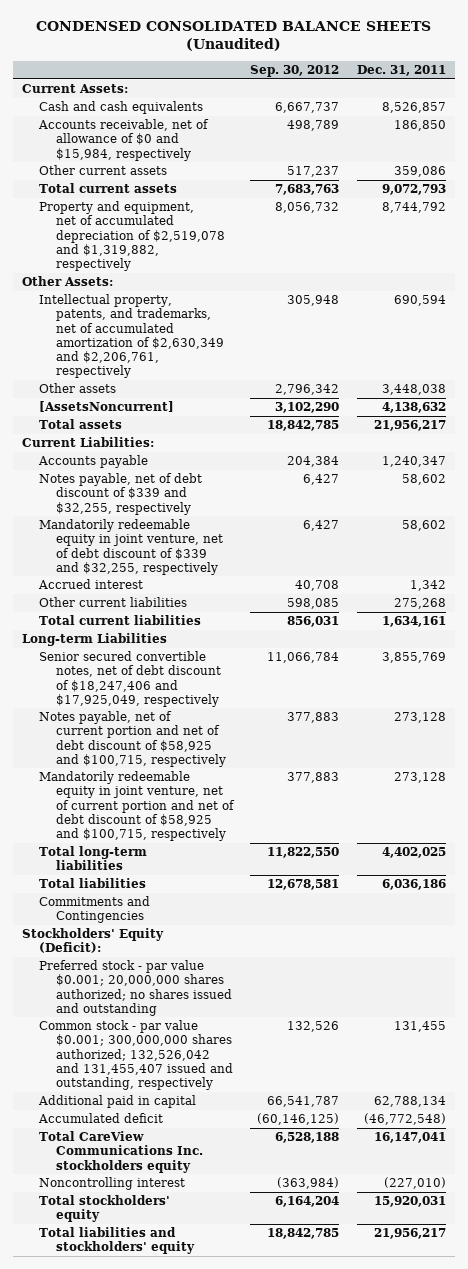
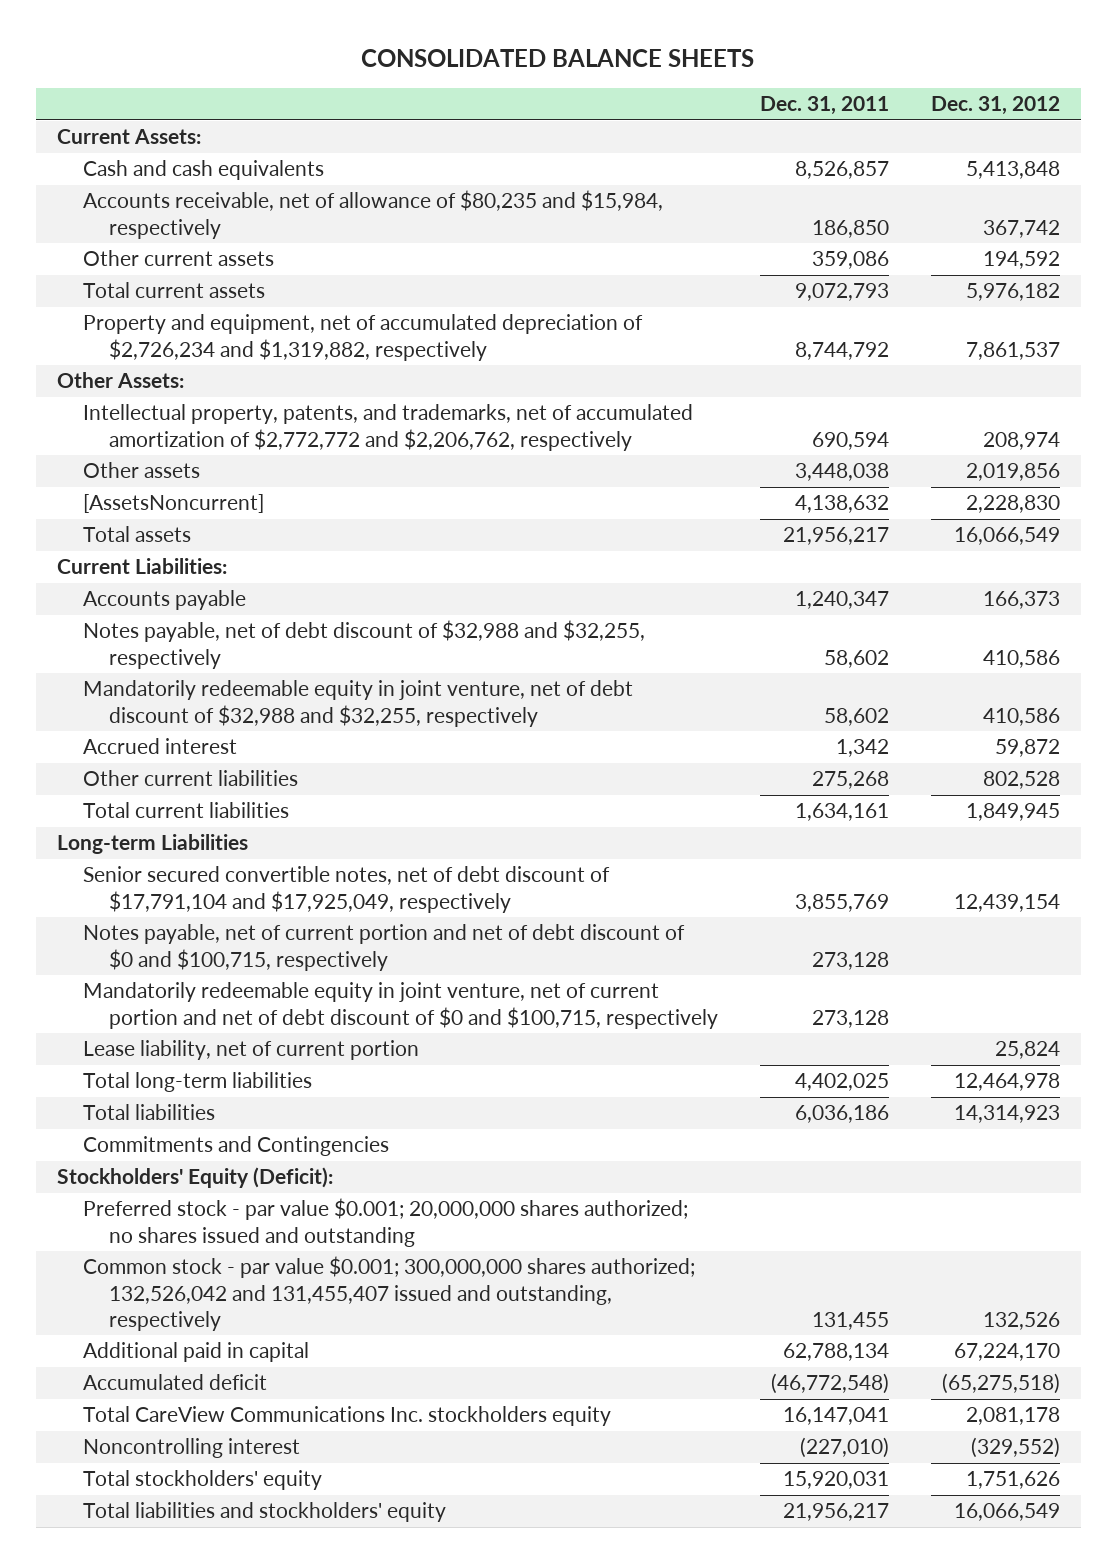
[36,21,432,52] CONDENSED CONSOLIDATED BALANCE SHEETS (Unaudited) -> [361,49,755,68] CONSOLIDATED BALANCE SHEETS
[250,64,340,77] Sep. 30, 2012 -> none
none -> [930,96,1060,116] Dec. 31, 2012
[37,119,209,161] Accounts receivable, net of allowance of $0 and $15,984, respectively -> [82,190,663,239] Accounts receivable, net of allowance of $80,235 and $15,984, respectively
[38,201,225,271] Property and equipment, net of accumulated depreciation of $2,519,078 and $1,319,882, respectively -> [82,314,643,361] Property and equipment, net of accumulated depreciation of $2,726,234 and $1,319,882, respectively
[38,294,224,379] Intellectual property, patents, and trademarks, net of accumulated amortization of $2,630,349 and $2,206,761, respectively -> [82,404,693,451] Intellectual property, patents, and trademarks, net of accumulated amortization of $2,772,772 and $2,206,762, respectively
[38,473,202,515] Notes payable, net of debt discount of $339 and $32,255, respectively -> [82,620,645,669] Notes payable, net of debt discount of $32,988 and $32,255, respectively
[38,519,223,575] Mandatorily redeemable equity in joint venture, net of debt discount of $339 and $32,255, respectively -> [82,680,633,727] Mandatorily redeemable equity in joint venture, net of debt discount of $32,988 and $32,255, respectively
[38,651,221,707] Senior secured convertible notes, net of debt discount of $18,247,406 and $17,925,049, respectively -> [82,866,610,913] Senior secured convertible notes, net of debt discount of $17,791,104 and $17,925,049, respectively
[38,711,226,767] Notes payable, net of current portion and net of debt discount of $58,925 and $100,715, respectively -> [82,924,685,971] Notes payable, net of current portion and net of debt discount of $0 and $100,715, respectively
[38,771,235,841] Mandatorily redeemable equity in joint venture, net of current portion and net of debt discount of $58,925 and $100,715, respectively -> [82,982,718,1029] Mandatorily redeemable equity in joint venture, net of current portion and net of debt discount of $0 and $100,715, respectively
none -> [82,1040,419,1061] Lease liability, net of current portion

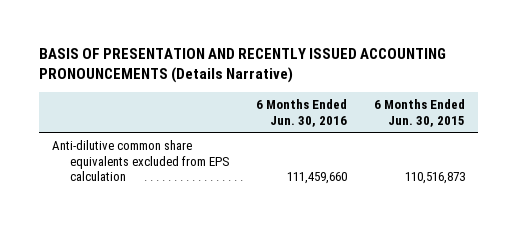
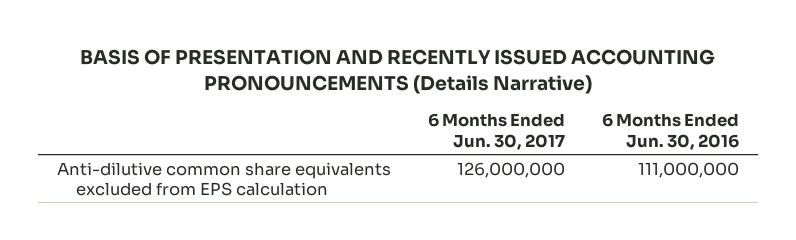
[373,99,465,127] 6 Months Ended Jun. 30, 2015 -> none
none -> [428,113,566,150] 6 Months Ended Jun. 30, 2017
[287,171,348,184] 111,459,660 -> [638,161,740,178] 111,000,000

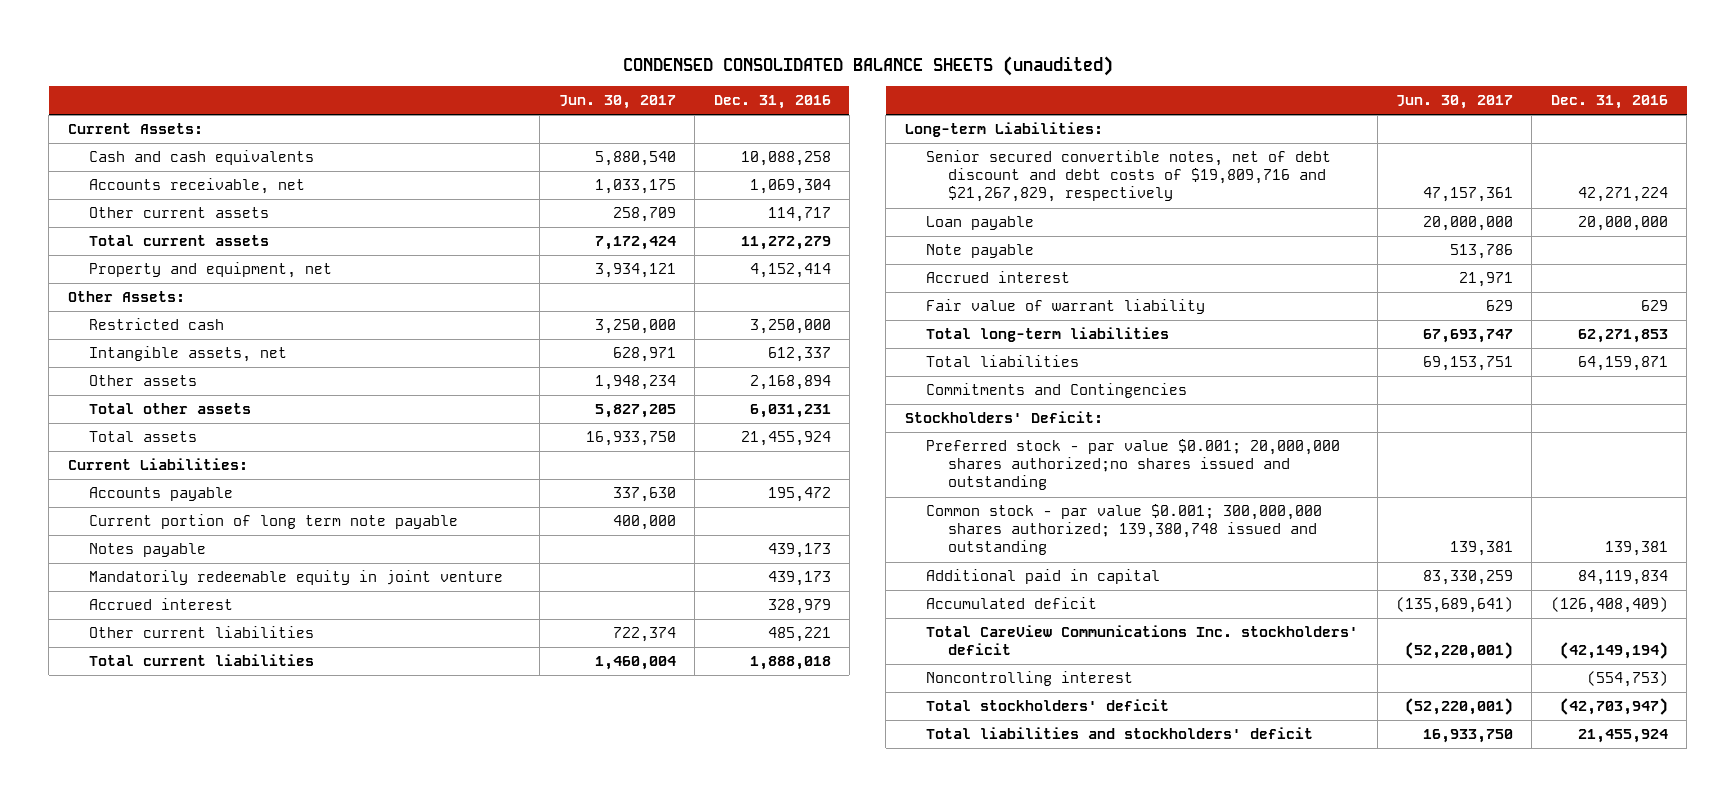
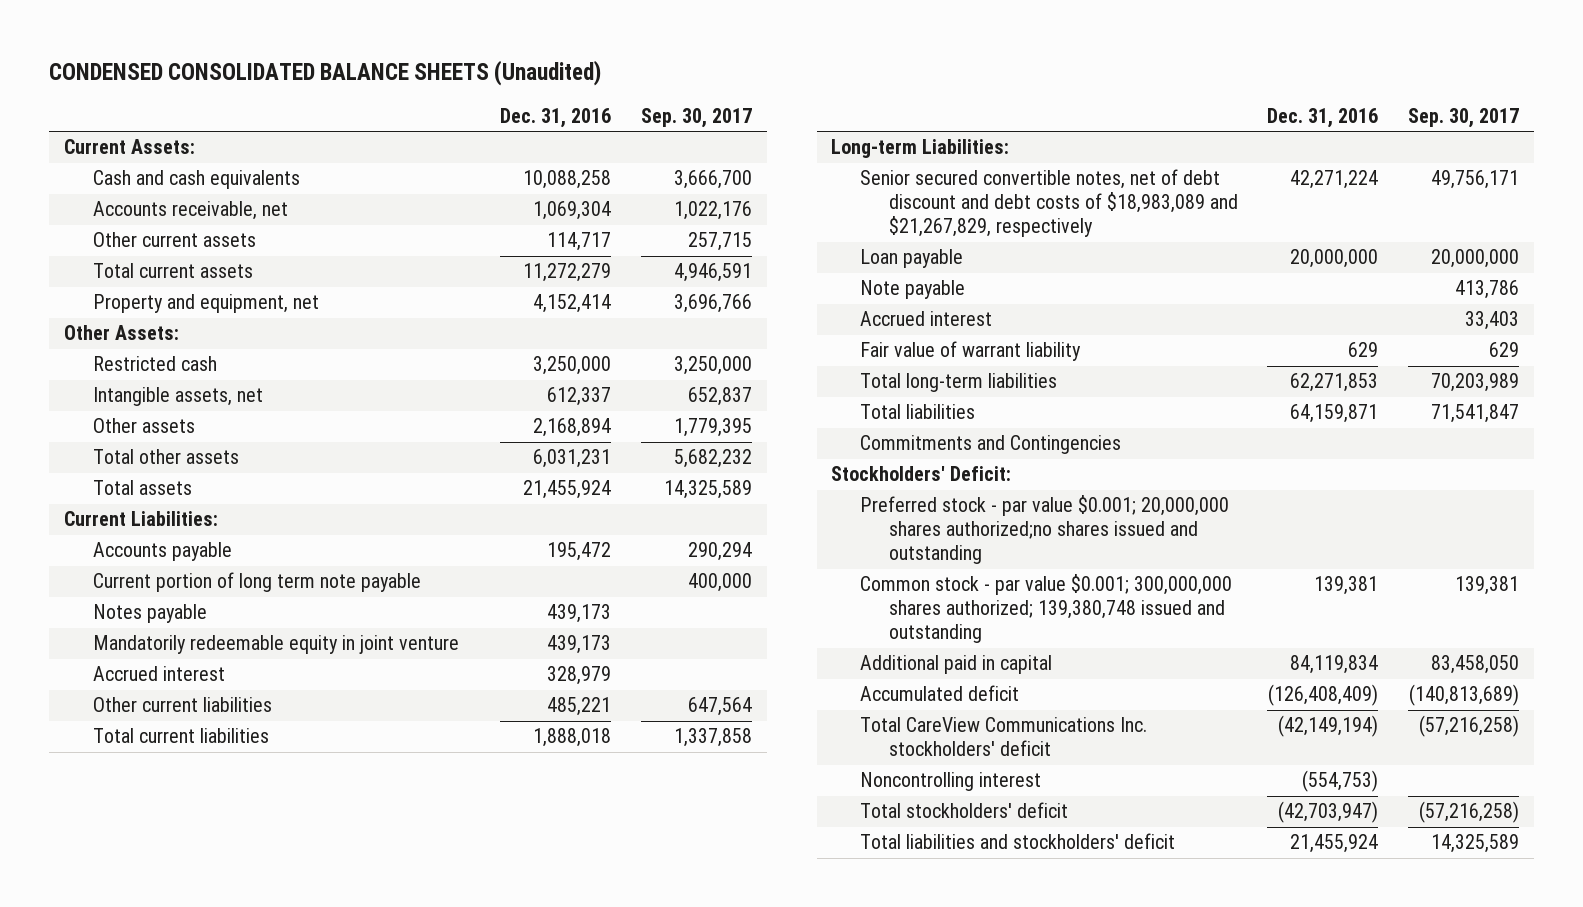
[622,56,1113,77] CONDENSED CONSOLIDATED BALANCE SHEETS (unaudited) -> [49,60,602,87] CONDENSED CONSOLIDATED BALANCE SHEETS (Unaudited)
[558,95,676,110] Jun. 30, 2017 -> none
none -> [640,107,752,128] Sep. 30, 2017
[926,150,1332,203] Senior secured convertible notes, net of debt discount and debt costs of $19,809,716 and $21,267,829, respectively -> [860,169,1238,238] Senior secured convertible notes, net of debt discount and debt costs of $18,983,089 and $21,267,829, respectively

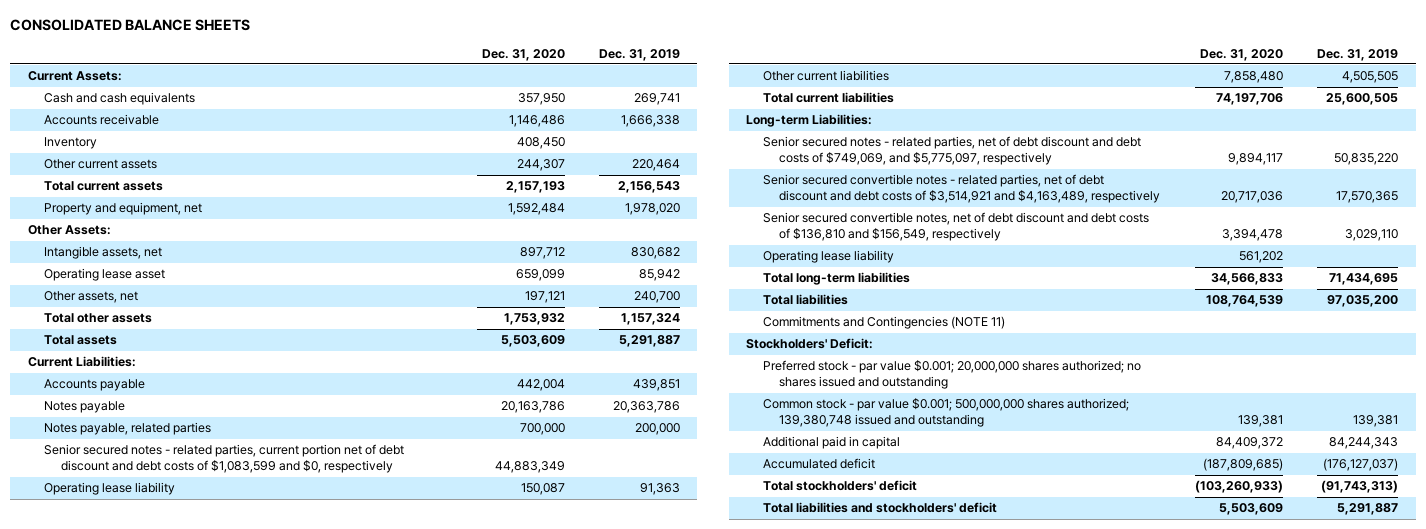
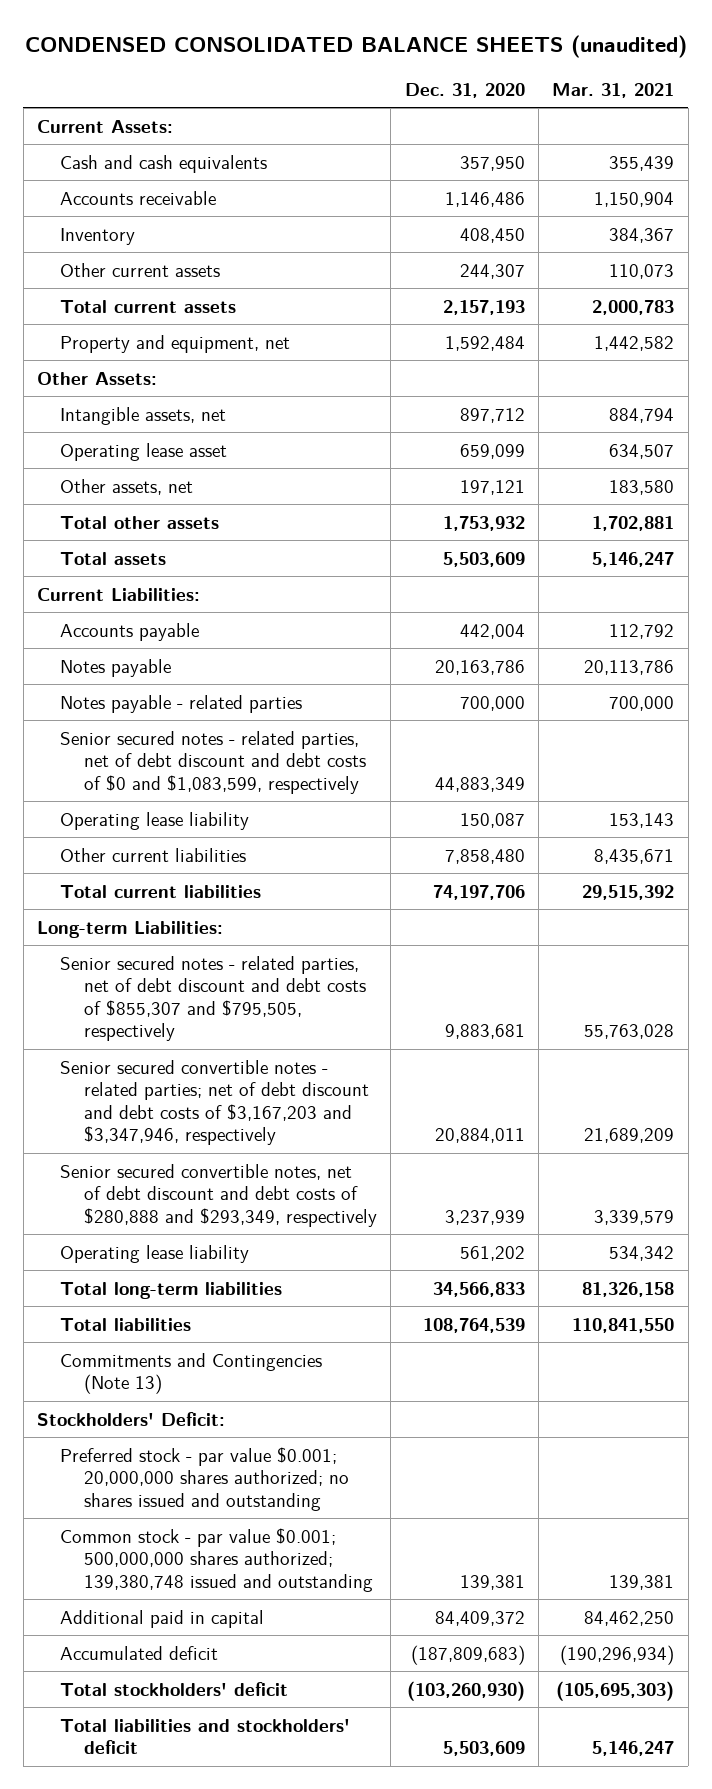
[10,18,251,31] CONSOLIDATED BALANCE SHEETS -> [24,35,687,59] CONDENSED CONSOLIDATED BALANCE SHEETS (unaudited)
[599,48,681,61] Dec. 31, 2019 -> none
none -> [552,82,675,98] Mar. 31, 2021
[44,422,212,436] Notes payable, related parties -> [60,694,303,713] Notes payable - related parties
[44,444,405,474] Senior secured notes - related parties, current portion net of debt discount and debt costs of $1,083,599 and $0, respectively -> [60,730,366,794] Senior secured notes - related parties, net of debt discount and debt costs of $0 and $1,083,599, respectively
[762,136,1141,166] Senior secured notes - related parties, net of debt discount and debt costs of $749,069, and $5,775,097, respectively -> [60,955,366,1042] Senior secured notes - related parties, net of debt discount and debt costs of $855,307 and $795,505, respectively
[1227,153,1283,166] 9,894,117 -> [444,1024,525,1040] 9,883,681
[762,174,1161,204] Senior secured convertible notes - related parties, net of debt discount and debt costs of $3,514,921 and $4,163,489, respectively -> [60,1059,369,1146] Senior secured convertible notes - related parties; net of debt discount and debt costs of $3,167,203 and $3,347,946, respectively
[1220,191,1283,204] 20,717,036 -> [434,1128,525,1144] 20,884,011
[762,212,1149,242] Senior secured convertible notes, net of debt discount and debt costs of $136,810 and $156,549, respectively -> [60,1163,377,1227] Senior secured convertible notes, net of debt discount and debt costs of $280,888 and $293,349, respectively
[1221,229,1283,242] 3,394,478 -> [444,1209,525,1225] 3,237,939
[762,316,1005,330] Commitments and Contingencies (NOTE 11) -> [60,1352,323,1395] Commitments and Contingencies (Note 13)
[1202,458,1283,472] (187,809,685) -> [410,1644,525,1665] (187,809,683)
[1194,480,1283,494] (103,260,933) -> [406,1680,525,1701] (103,260,930)

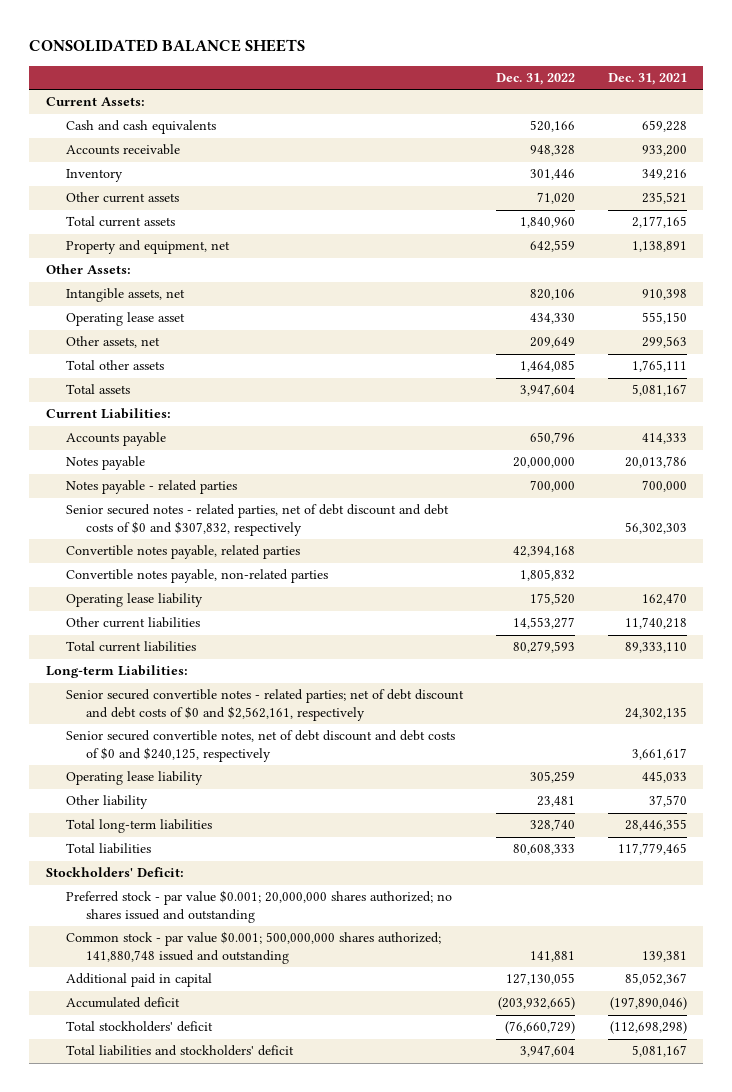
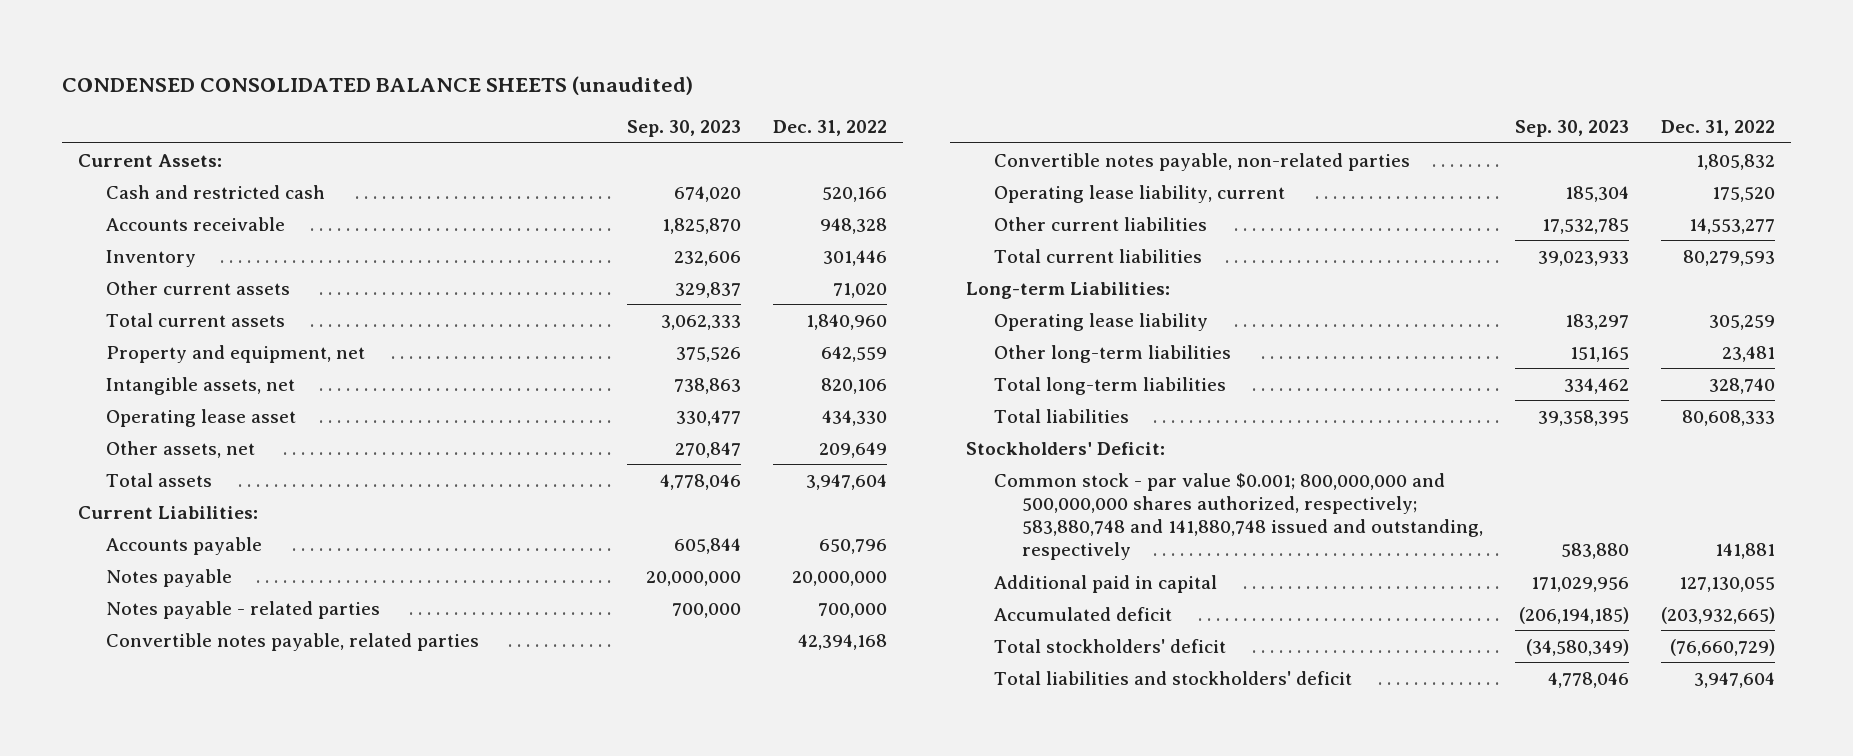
[29,39,306,53] CONSOLIDATED BALANCE SHEETS -> [62,75,694,95] CONDENSED CONSOLIDATED BALANCE SHEETS (unaudited)
[607,73,687,86] Dec. 31, 2021 -> none
none -> [627,120,742,138] Sep. 30, 2023
[65,120,216,135] Cash and cash equivalents -> [106,184,326,199] Cash and restricted cash
[45,264,131,275] Other Assets: -> none
[65,360,164,371] Total other assets -> none
[65,504,449,537] Senior secured notes - related parties, net of debt discount and debt costs of $0 and $307,832, respectively -> none
[65,593,203,608] Operating lease liability -> [993,184,1285,203] Operating lease liability, current
[65,689,464,722] Senior secured convertible notes - related parties; net of debt discount and debt costs of $0 and $2,562,161, respectively -> none
[65,730,455,763] Senior secured convertible notes, net of debt discount and debt costs of $0 and $240,125, respectively -> none
[65,795,148,810] Other liability -> [993,344,1231,363] Other long-term liabilities
[65,890,452,924] Preferred stock - par value $0.001; 20,000,000 shares authorized; no shares issued and outstanding -> none
[65,931,441,965] Common stock - par value $0.001; 500,000,000 shares authorized; 141,880,748 issued and outstanding -> [993,472,1483,561] Common stock - par value $0.001; 800,000,000 and 500,000,000 shares authorized, respectively; 583,880,748 and 141,880,748 issued and outstanding, respectively

